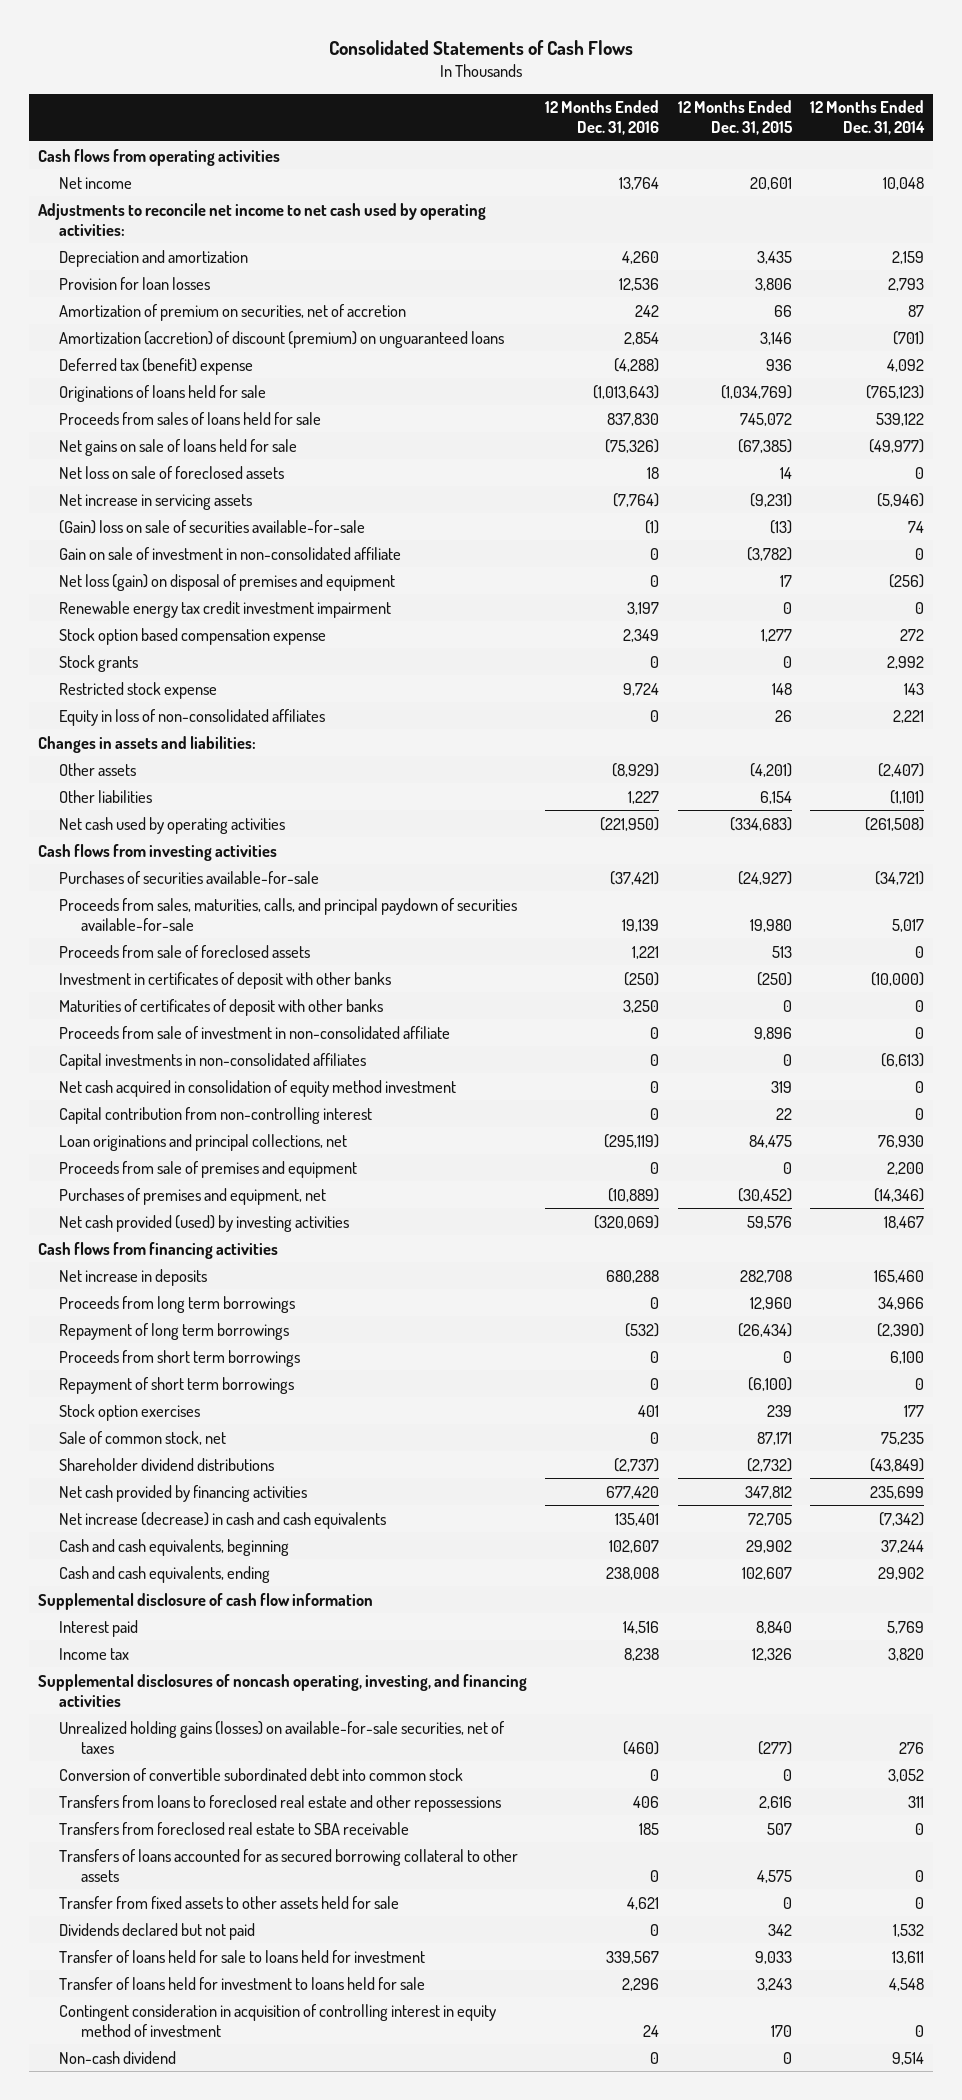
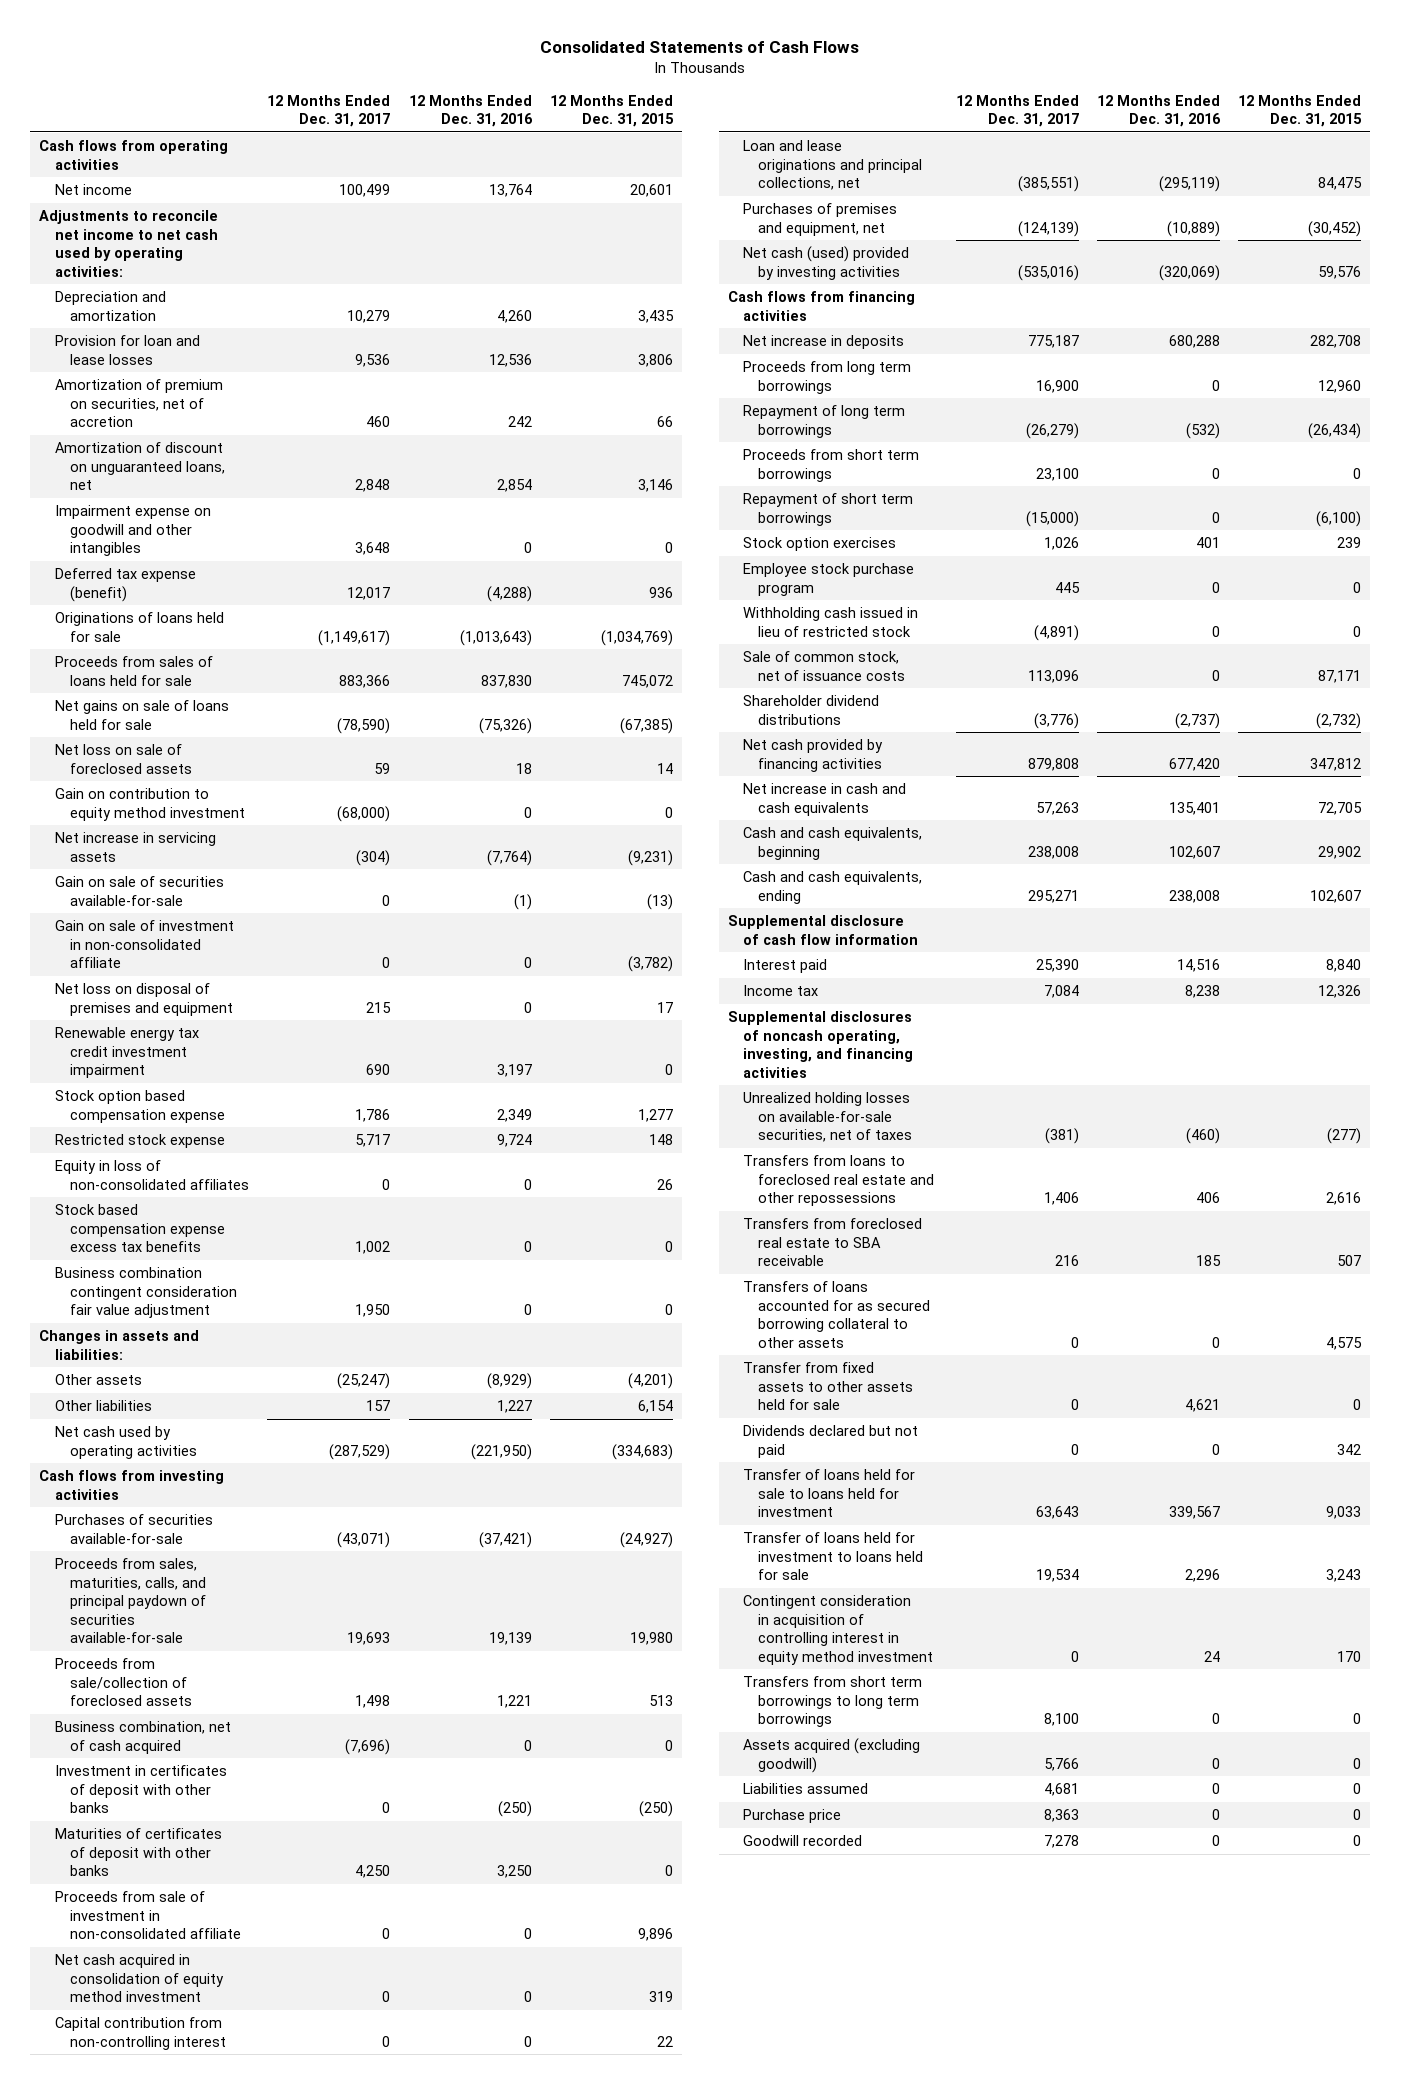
[810,100,926,136] 12 Months Ended Dec. 31, 2014 -> none
none -> [267,94,391,128] 12 Months Ended Dec. 31, 2017
[59,276,211,290] Provision for loan losses -> [54,334,200,365] Provision for loan and lease losses
[59,330,505,348] Amortization (accretion) of discount (premium) on unguaranteed loans -> [54,441,226,491] Amortization of discount on unguaranteed loans, net
none -> [54,504,211,557] Impairment expense on goodwill and other intangibles
[59,357,254,375] Deferred tax (benefit) expense -> [54,567,196,602] Deferred tax expense (benefit)
none -> [54,787,246,821] Gain on contribution to equity method investment
[59,519,366,534] (Gain) loss on sale of securities available-for-sale -> [54,875,224,906] Gain on sale of securities available-for-sale
[59,573,396,591] Net loss (gain) on disposal of premises and equipment -> [54,982,234,1016] Net loss on disposal of premises and equipment
[59,654,139,672] Stock grants -> none
none -> [54,1203,226,1253] Stock based compensation expense excess tax benefits
none -> [54,1266,238,1319] Business combination contingent consideration fair value adjustment
[59,944,311,958] Proceeds from sale of foreclosed assets -> [54,1657,193,1707] Proceeds from sale/collection of foreclosed assets
none -> [54,1720,231,1754] Business combination, net of cash acquired
[59,1052,367,1070] Capital investments in non-consolidated affiliates -> none
[59,1160,358,1178] Proceeds from sale of premises and equipment -> none
[59,1133,348,1151] Loan originations and principal collections, net -> [743,139,923,191] Loan and lease originations and principal collections, net
[59,1214,350,1232] Net cash provided (used) by investing activities -> [743,245,910,280] Net cash (used) provided by investing activities
none -> [743,562,915,596] Employee stock purchase program
none -> [743,606,919,637] Withholding cash issued in lieu of restricted stock
[59,1430,227,1445] Sale of common stock, net -> [743,650,906,681] Sale of common stock, net of issuance costs
[59,1511,387,1529] Net increase (decrease) in cash and cash equivalents -> [743,782,907,816] Net increase in cash and cash equivalents
[59,1767,464,1781] Conversion of convertible subordinated debt into common stock -> none
[59,1720,506,1754] Unrealized holding gains (losses) on available-for-sale securities, net of taxes -> [743,1091,913,1143] Unrealized holding losses on available-for-sale securities, net of taxes
[59,2050,177,2064] Non-cash dividend -> none
[59,2003,497,2037] Contingent consideration in acquisition of controlling interest in equity method of investment -> [743,1594,934,1665] Contingent consideration in acquisition of controlling interest in equity method investment
none -> [743,1675,923,1728] Transfers from short term borrowings to long term borrowings
none -> [743,1737,921,1773] Assets acquired (excluding goodwill)
none -> [743,1782,869,1794] Liabilities assumed
none -> [743,1808,842,1823] Purchase price
none -> [743,1834,863,1846] Goodwill recorded

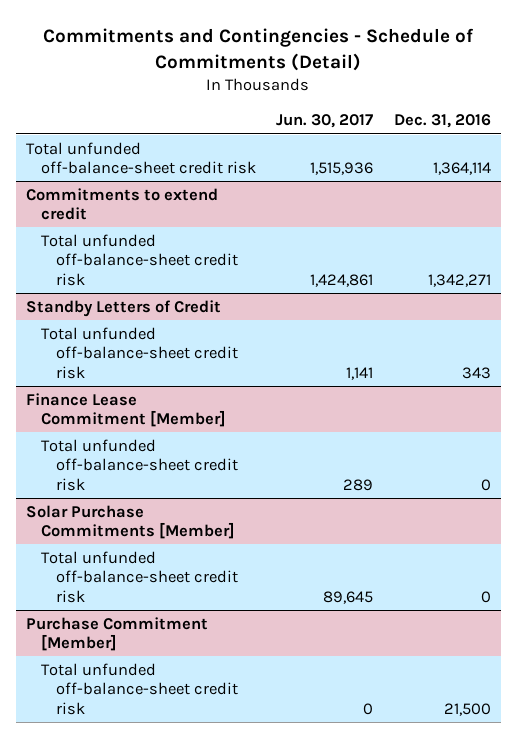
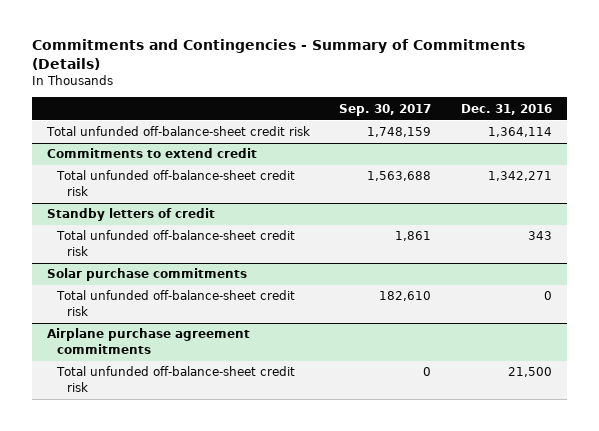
[43,27,475,71] Commitments and Contingencies - Schedule of Commitments (Detail) -> [31,39,525,71] Commitments and Contingencies - Summary of Commitments (Details)
[276,114,374,129] Jun. 30, 2017 -> none
none -> [339,103,432,116] Sep. 30, 2017
[26,299,222,317] Standby Letters of Credit -> [46,208,215,222] Standby letters of credit
[26,392,227,428] Finance Lease Commitment [Member] -> none
[41,438,238,491] Total unfunded off-balance-sheet credit risk -> none
[26,504,236,540] Solar Purchase Commitments [Member] -> [46,268,247,282] Solar purchase commitments
[26,616,209,652] Purchase Commitment [Member] -> [46,328,250,354] Airplane purchase agreement commitments

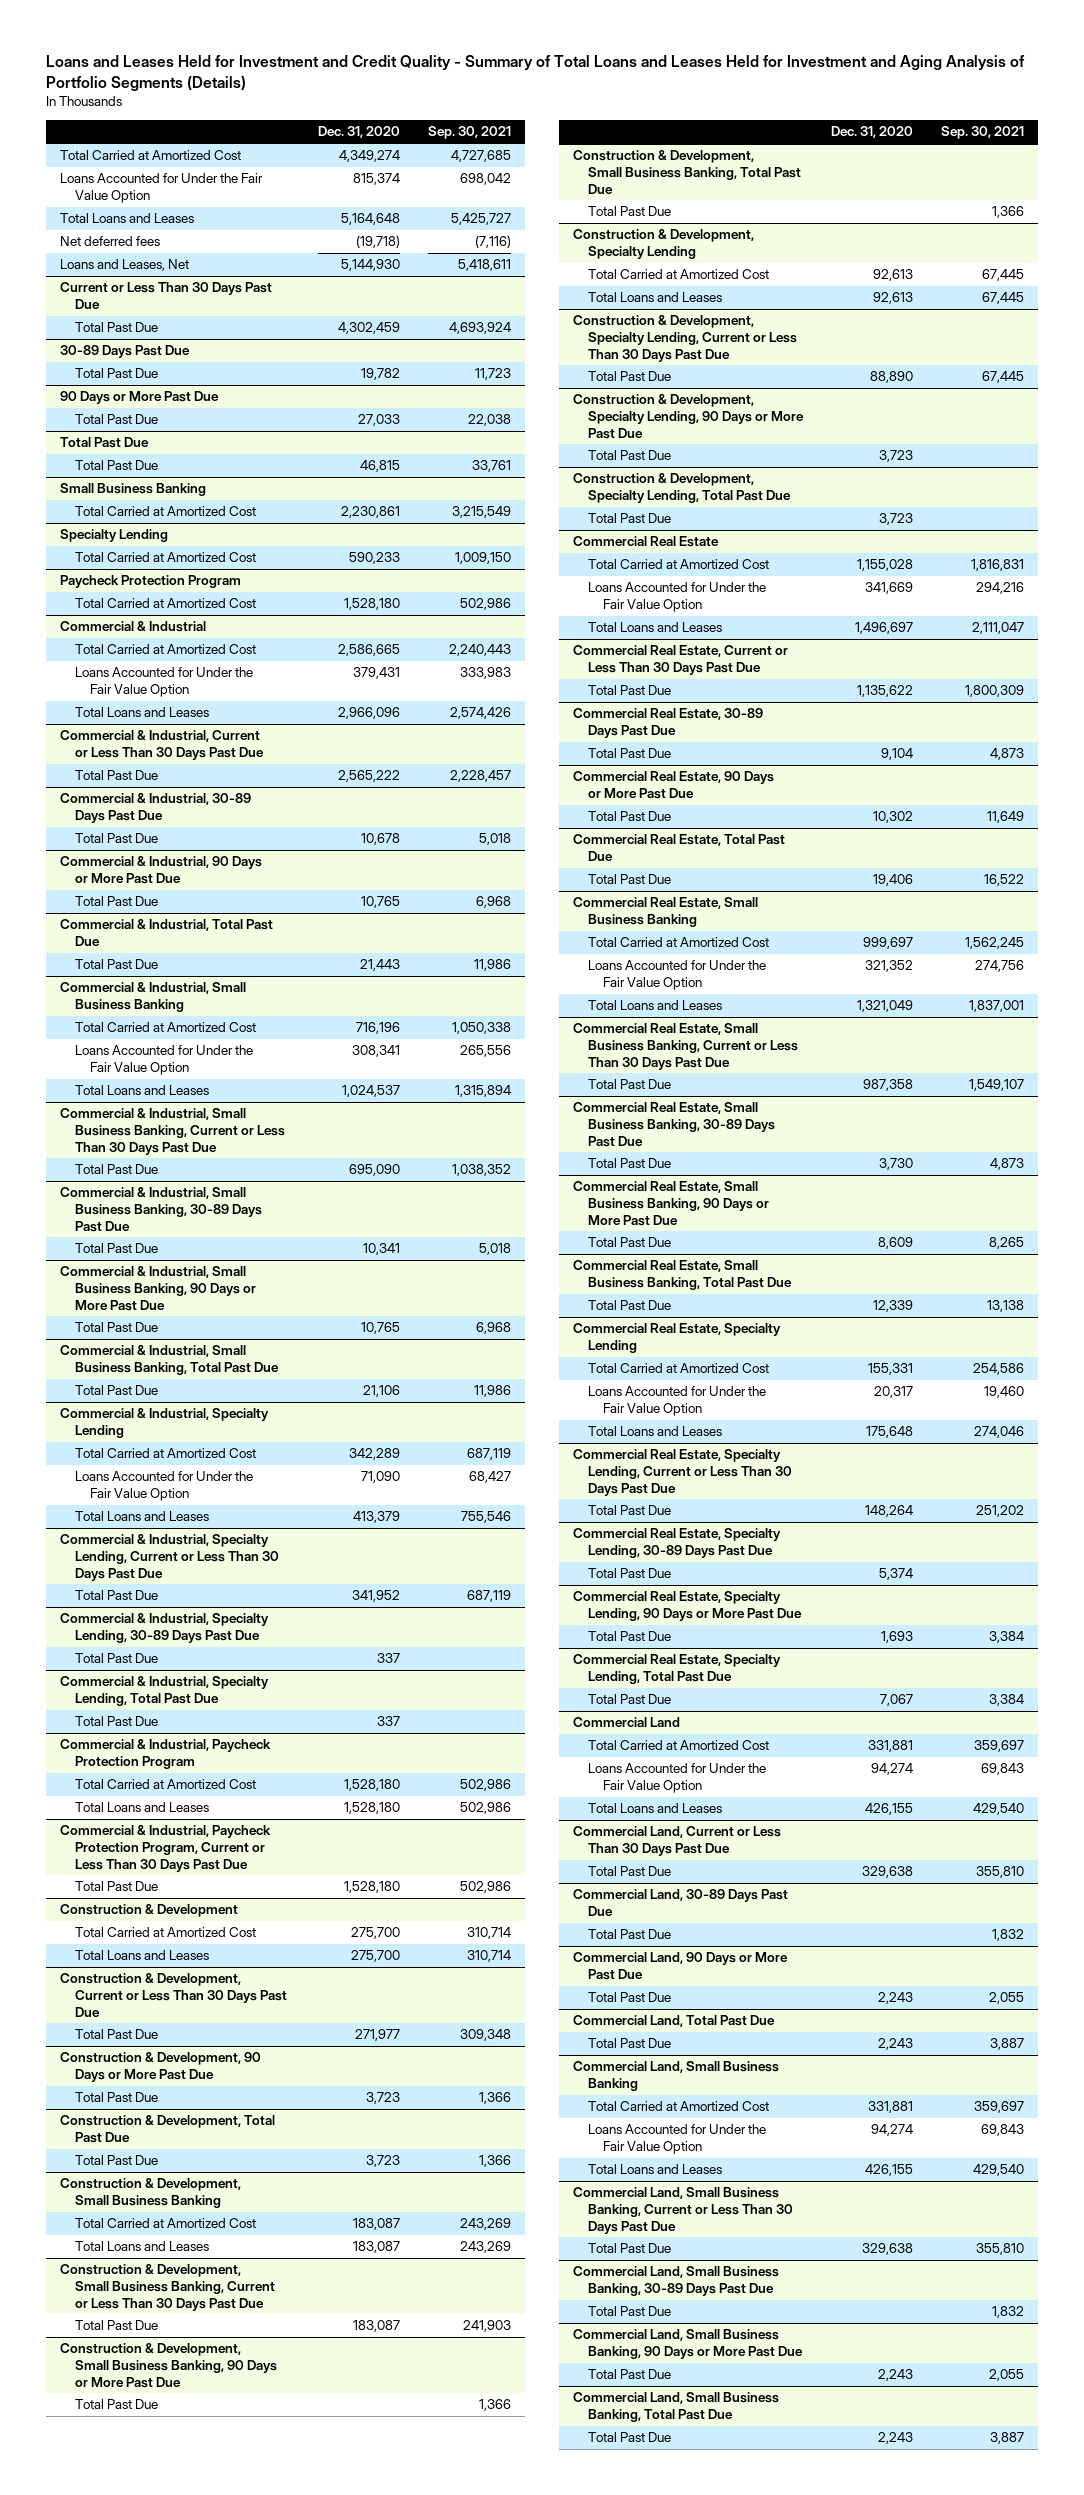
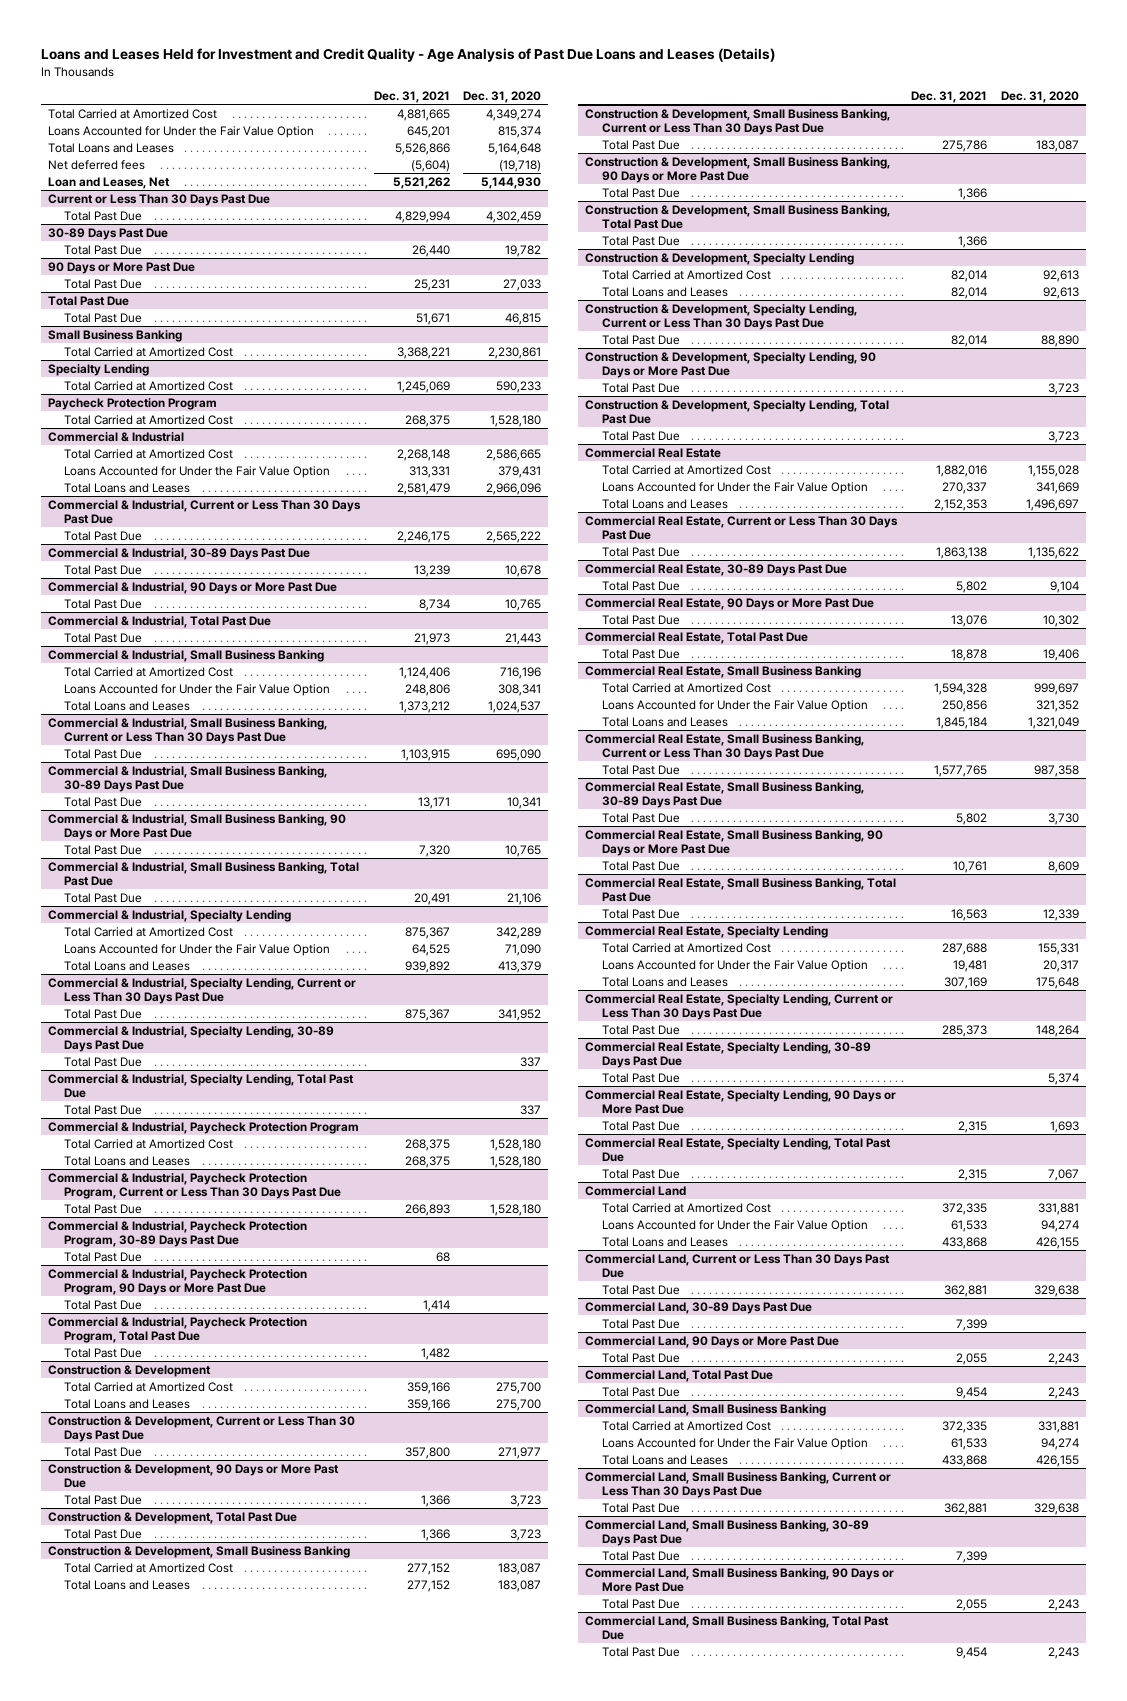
[46,55,1026,92] Loans and Leases Held for Investment and Credit Quality - Summary of Total Loans and Leases Held for Investment and Aging Analysis of Portfolio Segments (Details) -> [40,48,775,63] Loans and Leases Held for Investment and Credit Quality - Age Analysis of Past Due Loans and Leases (Details)
[428,126,512,140] Sep. 30, 2021 -> none
none -> [373,91,450,104] Dec. 31, 2021
[60,259,190,272] Loans and Leases, Net -> [47,176,170,189] Loan and Leases, Net
none -> [47,1220,307,1247] Commercial & Industrial, Paycheck Protection Program, 30-89 Days Past Due
none -> [64,1251,143,1262] Total Past Due
none -> [47,1268,307,1295] Commercial & Industrial, Paycheck Protection Program, 90 Days or More Past Due
none -> [64,1299,143,1310] Total Past Due
none -> [47,1316,307,1343] Commercial & Industrial, Paycheck Protection Program, Total Past Due
none -> [64,1347,143,1358] Total Past Due

